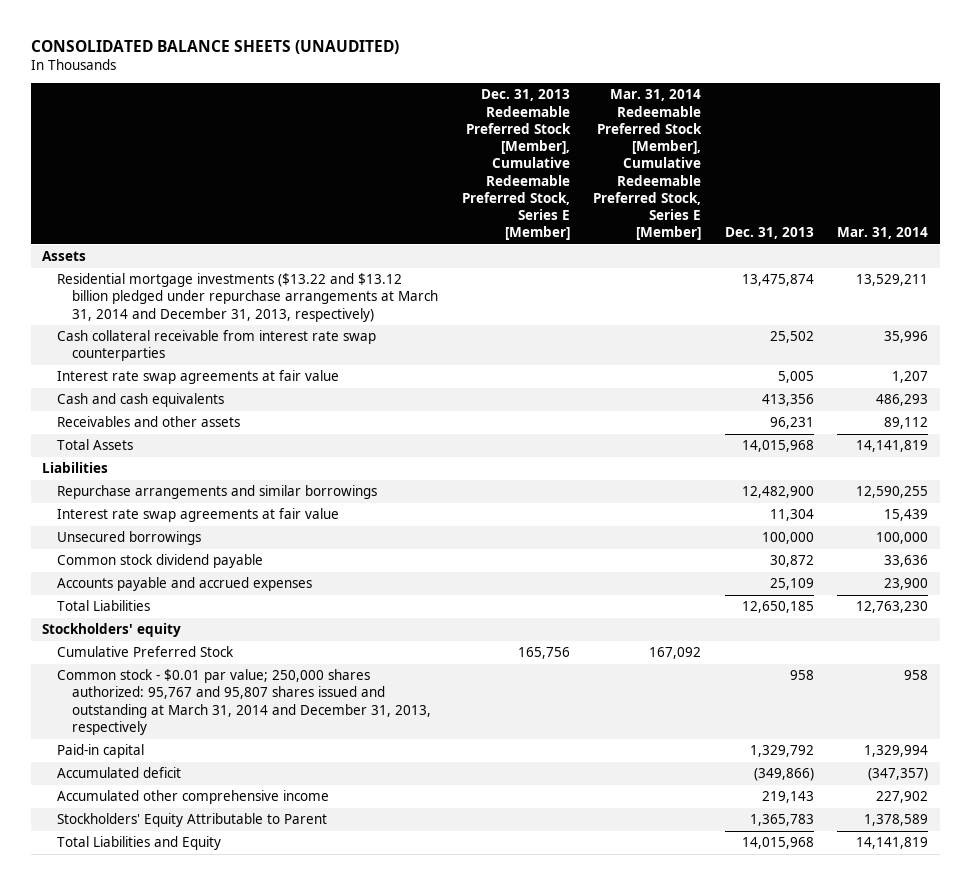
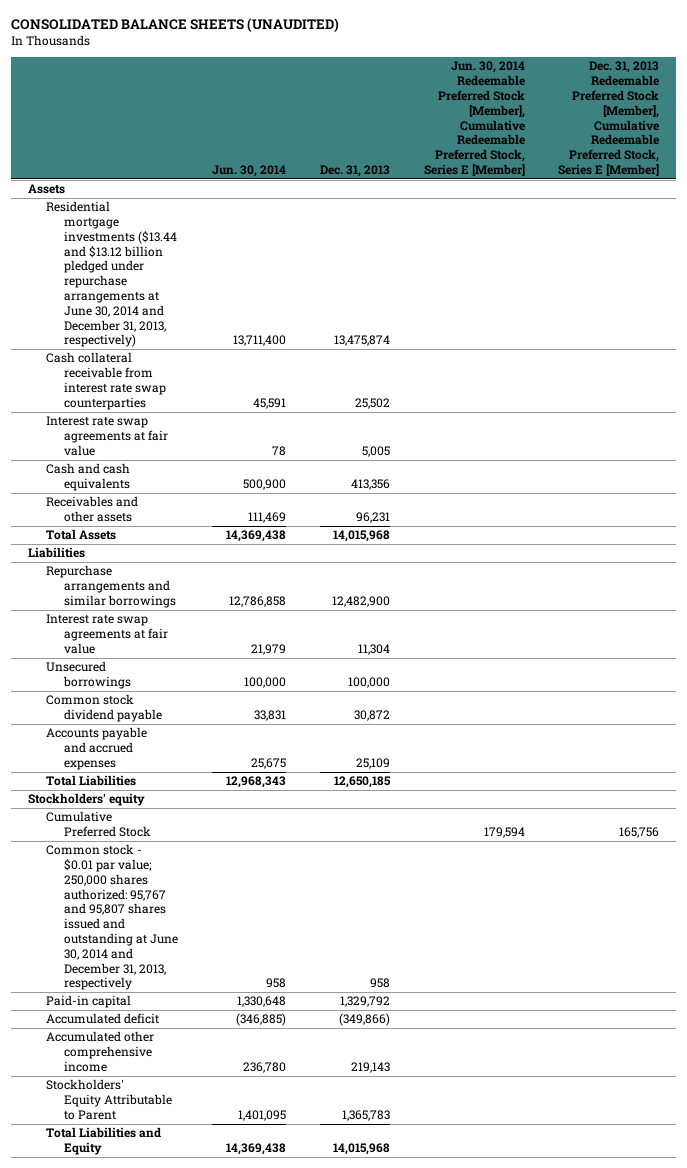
[593,89,703,241] Mar. 31, 2014 Redeemable Preferred Stock [Member], Cumulative Redeemable Preferred Stock, Series E [Member] -> none
[837,227,929,240] Mar. 31, 2014 -> none
none -> [212,164,287,177] Jun. 30, 2014
none -> [423,61,525,176] Jun. 30, 2014 Redeemable Preferred Stock [Member], Cumulative Redeemable Preferred Stock, Series E [Member]
[57,273,439,322] Residential mortgage investments ($13.22 and $13.12 billion pledged under repurchase arrangements at March 31, 2014 and December 31, 2013, respectively) -> [46,201,178,348] Residential mortgage investments ($13.44 and $13.12 billion pledged under repurchase arrangements at June 30, 2014 and December 31, 2013, respectively)
[57,669,432,736] Common stock - $0.01 par value; 250,000 shares authorized: 95,767 and 95,807 shares issued and outstanding at March 31, 2014 and December 31, 2013, respectively -> [46,844,179,991] Common stock - $0.01 par value; 250,000 shares authorized: 95,767 and 95,807 shares issued and outstanding at June 30, 2014 and December 31, 2013, respectively

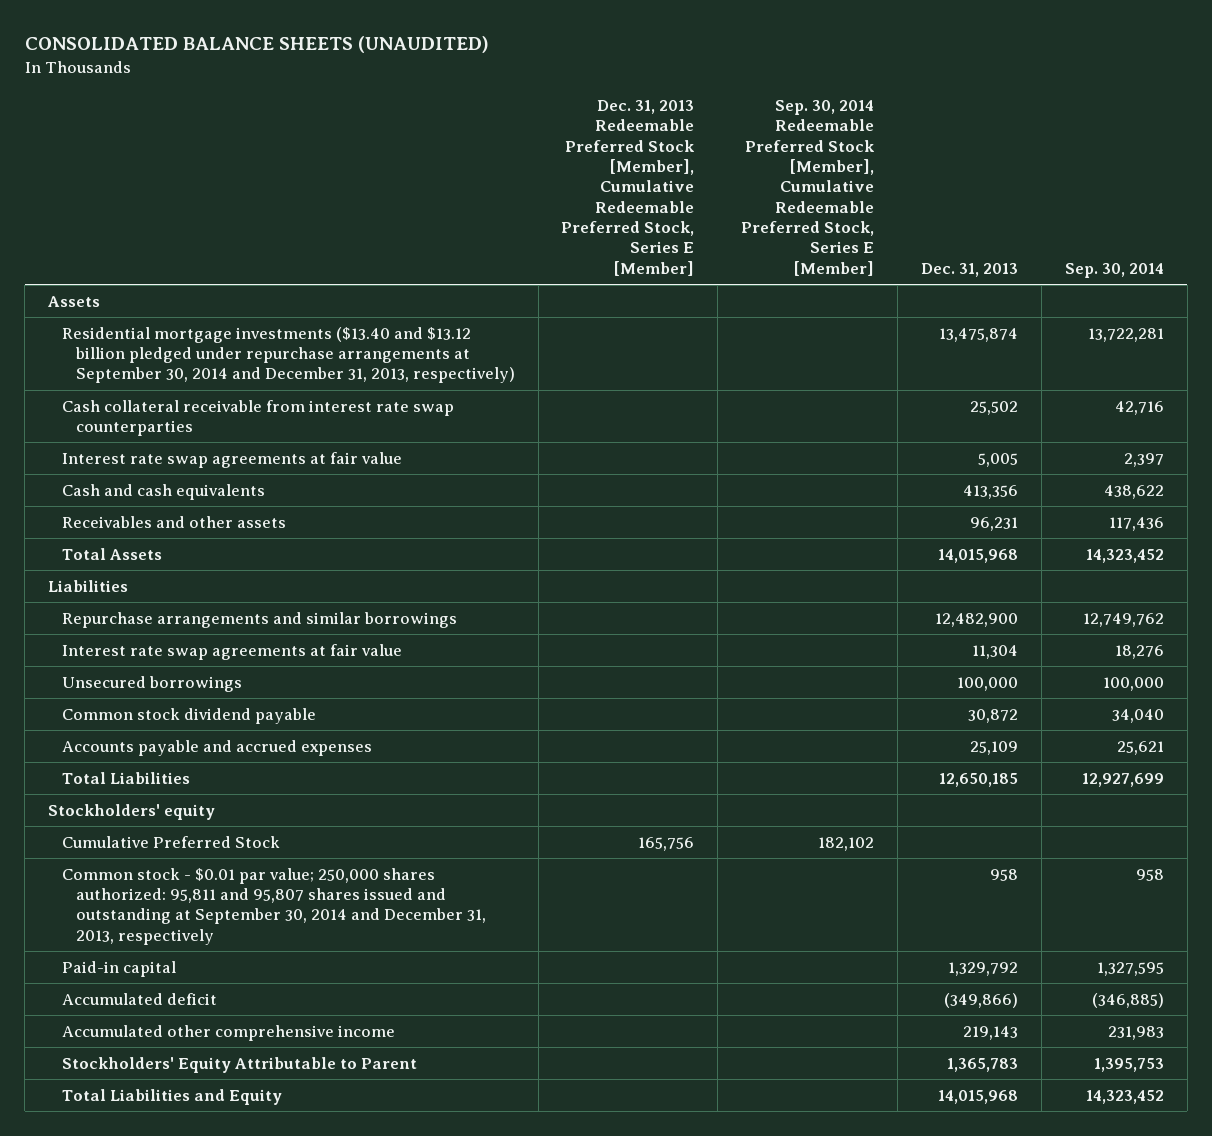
[212,164,287,177] Jun. 30, 2014 -> none
[423,61,525,176] Jun. 30, 2014 Redeemable Preferred Stock [Member], Cumulative Redeemable Preferred Stock, Series E [Member] -> none
none -> [741,99,876,276] Sep. 30, 2014 Redeemable Preferred Stock [Member], Cumulative Redeemable Preferred Stock, Series E [Member]
none -> [1064,262,1164,278] Sep. 30, 2014
[46,201,178,348] Residential mortgage investments ($13.44 and $13.12 billion pledged under repurchase arrangements at June 30, 2014 and December 31, 2013, respectively) -> [61,326,515,384] Residential mortgage investments ($13.40 and $13.12 billion pledged under repurchase arrangements at September 30, 2014 and December 31, 2013, respectively)
[46,844,179,991] Common stock - $0.01 par value; 250,000 shares authorized: 95,767 and 95,807 shares issued and outstanding at June 30, 2014 and December 31, 2013, respectively -> [61,867,486,945] Common stock - $0.01 par value; 250,000 shares authorized: 95,811 and 95,807 shares issued and outstanding at September 30, 2014 and December 31, 2013, respectively

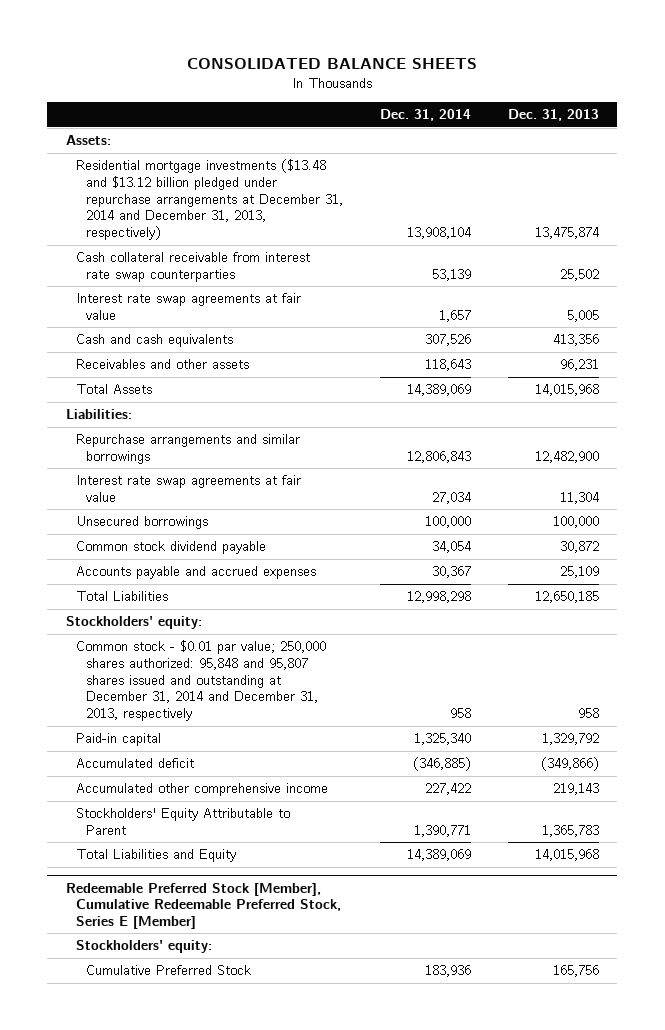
[24,36,489,54] CONSOLIDATED BALANCE SHEETS (UNAUDITED) -> [187,58,478,70] CONSOLIDATED BALANCE SHEETS
[561,99,696,276] Dec. 31, 2013 Redeemable Preferred Stock [Member], Cumulative Redeemable Preferred Stock, Series E [Member] -> none
[741,99,876,276] Sep. 30, 2014 Redeemable Preferred Stock [Member], Cumulative Redeemable Preferred Stock, Series E [Member] -> none
[1064,262,1164,278] Sep. 30, 2014 -> none
none -> [379,109,471,122] Dec. 31, 2014
[48,295,101,307] Assets -> [65,135,111,146] Assets:
[61,326,515,384] Residential mortgage investments ($13.40 and $13.12 billion pledged under repurchase arrangements at September 30, 2014 and December 31, 2013, respectively) -> [75,159,344,241] Residential mortgage investments ($13.48 and $13.12 billion pledged under repurchase arrangements at December 31, 2014 and December 31, 2013, respectively)
[48,579,129,592] Liabilities -> [65,409,132,420] Liabilities:
[61,835,280,848] Cumulative Preferred Stock -> none
[48,803,216,820] Stockholders' equity -> [65,616,202,630] Stockholders' equity:
[61,867,486,945] Common stock - $0.01 par value; 250,000 shares authorized: 95,811 and 95,807 shares issued and outstanding at September 30, 2014 and December 31, 2013, respectively -> [75,640,326,722] Common stock - $0.01 par value; 250,000 shares authorized: 95,848 and 95,807 shares issued and outstanding at December 31, 2014 and December 31, 2013, respectively
none -> [65,882,341,930] Redeemable Preferred Stock [Member], Cumulative Redeemable Preferred Stock, Series E [Member]
none -> [75,940,212,954] Stockholders' equity:
none -> [86,965,252,976] Cumulative Preferred Stock

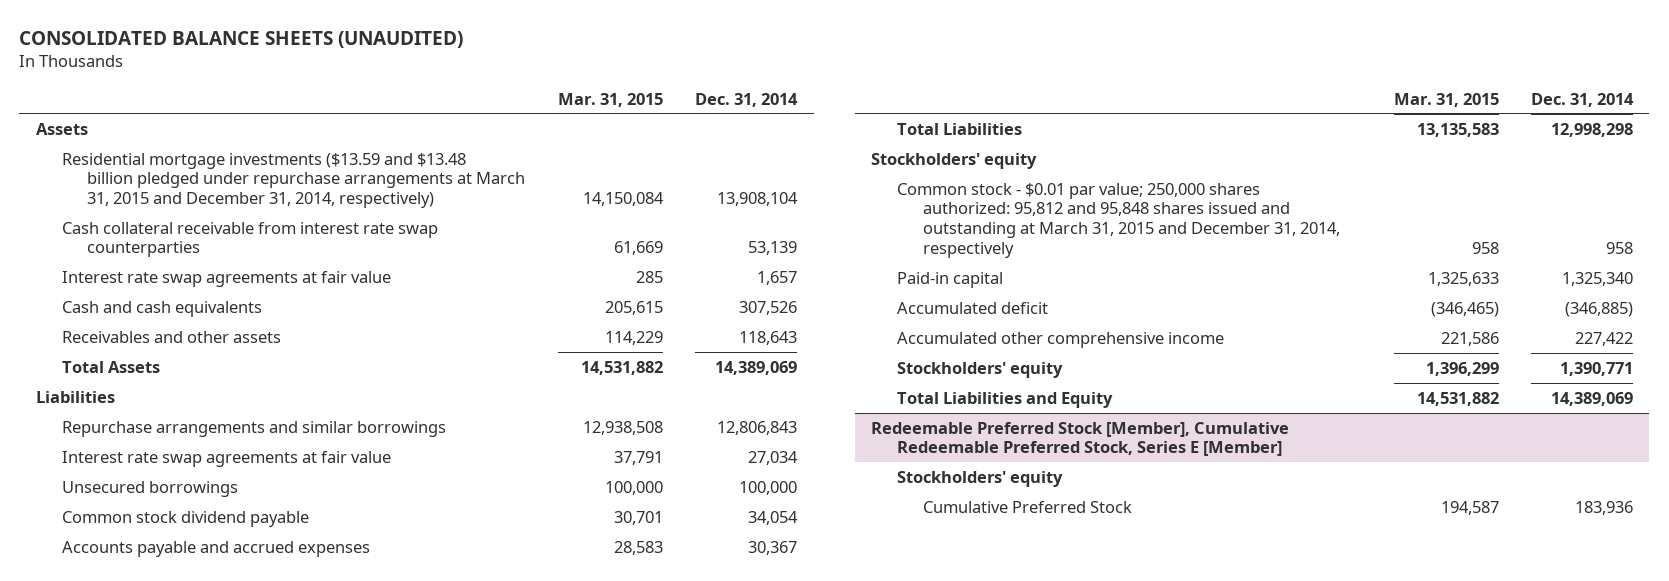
[187,58,478,70] CONSOLIDATED BALANCE SHEETS -> [19,30,464,48] CONSOLIDATED BALANCE SHEETS (UNAUDITED)
[507,109,599,122] Dec. 31, 2013 -> none
none -> [557,92,663,107] Mar. 31, 2015
[65,135,111,146] Assets: -> [35,122,88,135] Assets
[75,159,344,241] Residential mortgage investments ($13.48 and $13.12 billion pledged under repurchase arrangements at December 31, 2014 and December 31, 2013, respectively) -> [61,152,526,209] Residential mortgage investments ($13.59 and $13.48 billion pledged under repurchase arrangements at March 31, 2015 and December 31, 2014, respectively)
[65,409,132,420] Liabilities: -> [35,390,115,403] Liabilities
[65,616,202,630] Stockholders' equity: -> [871,152,1038,169] Stockholders' equity
[75,640,326,722] Common stock - $0.01 par value; 250,000 shares authorized: 95,848 and 95,807 shares issued and outstanding at December 31, 2014 and December 31, 2013, respectively -> [897,182,1341,258] Common stock - $0.01 par value; 250,000 shares authorized: 95,812 and 95,848 shares issued and outstanding at March 31, 2015 and December 31, 2014, respectively
[75,808,290,835] Stockholders' Equity Attributable to Parent -> [897,361,1064,378] Stockholders' equity
[75,940,212,954] Stockholders' equity: -> [897,470,1064,487] Stockholders' equity

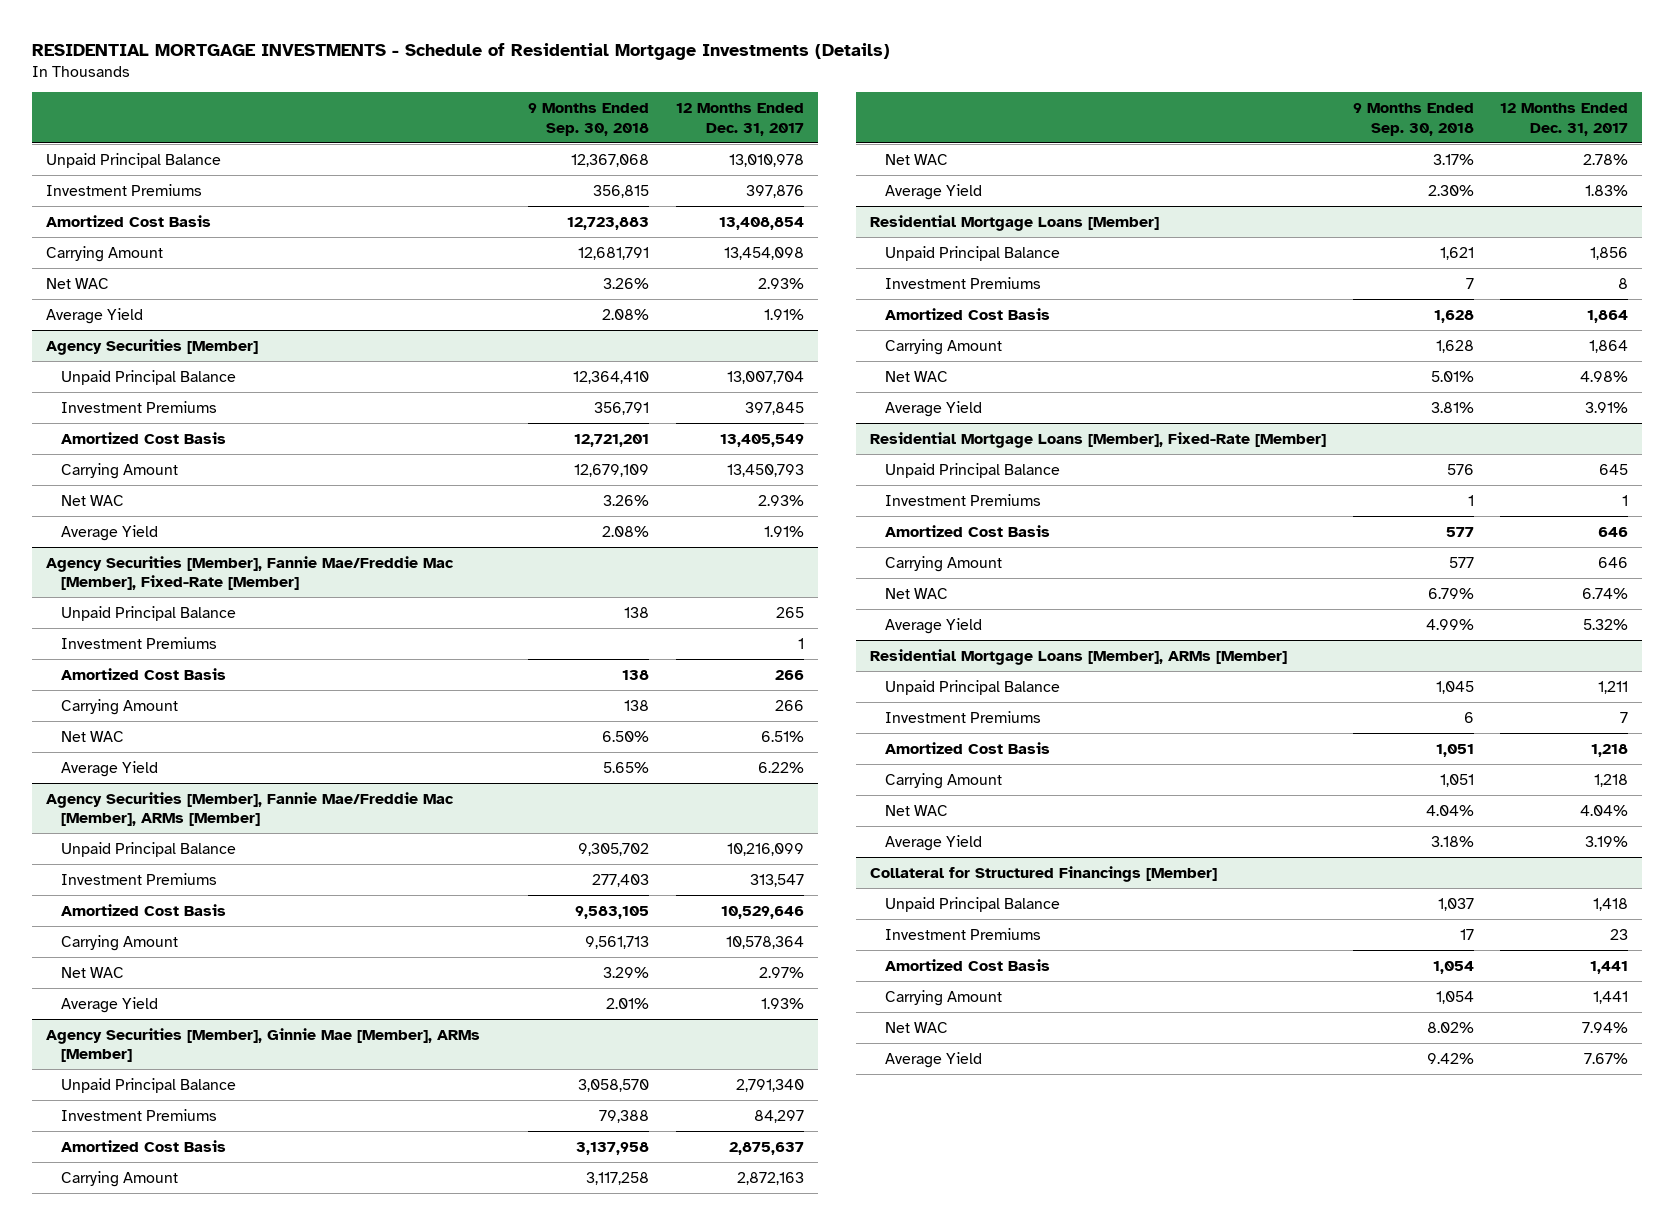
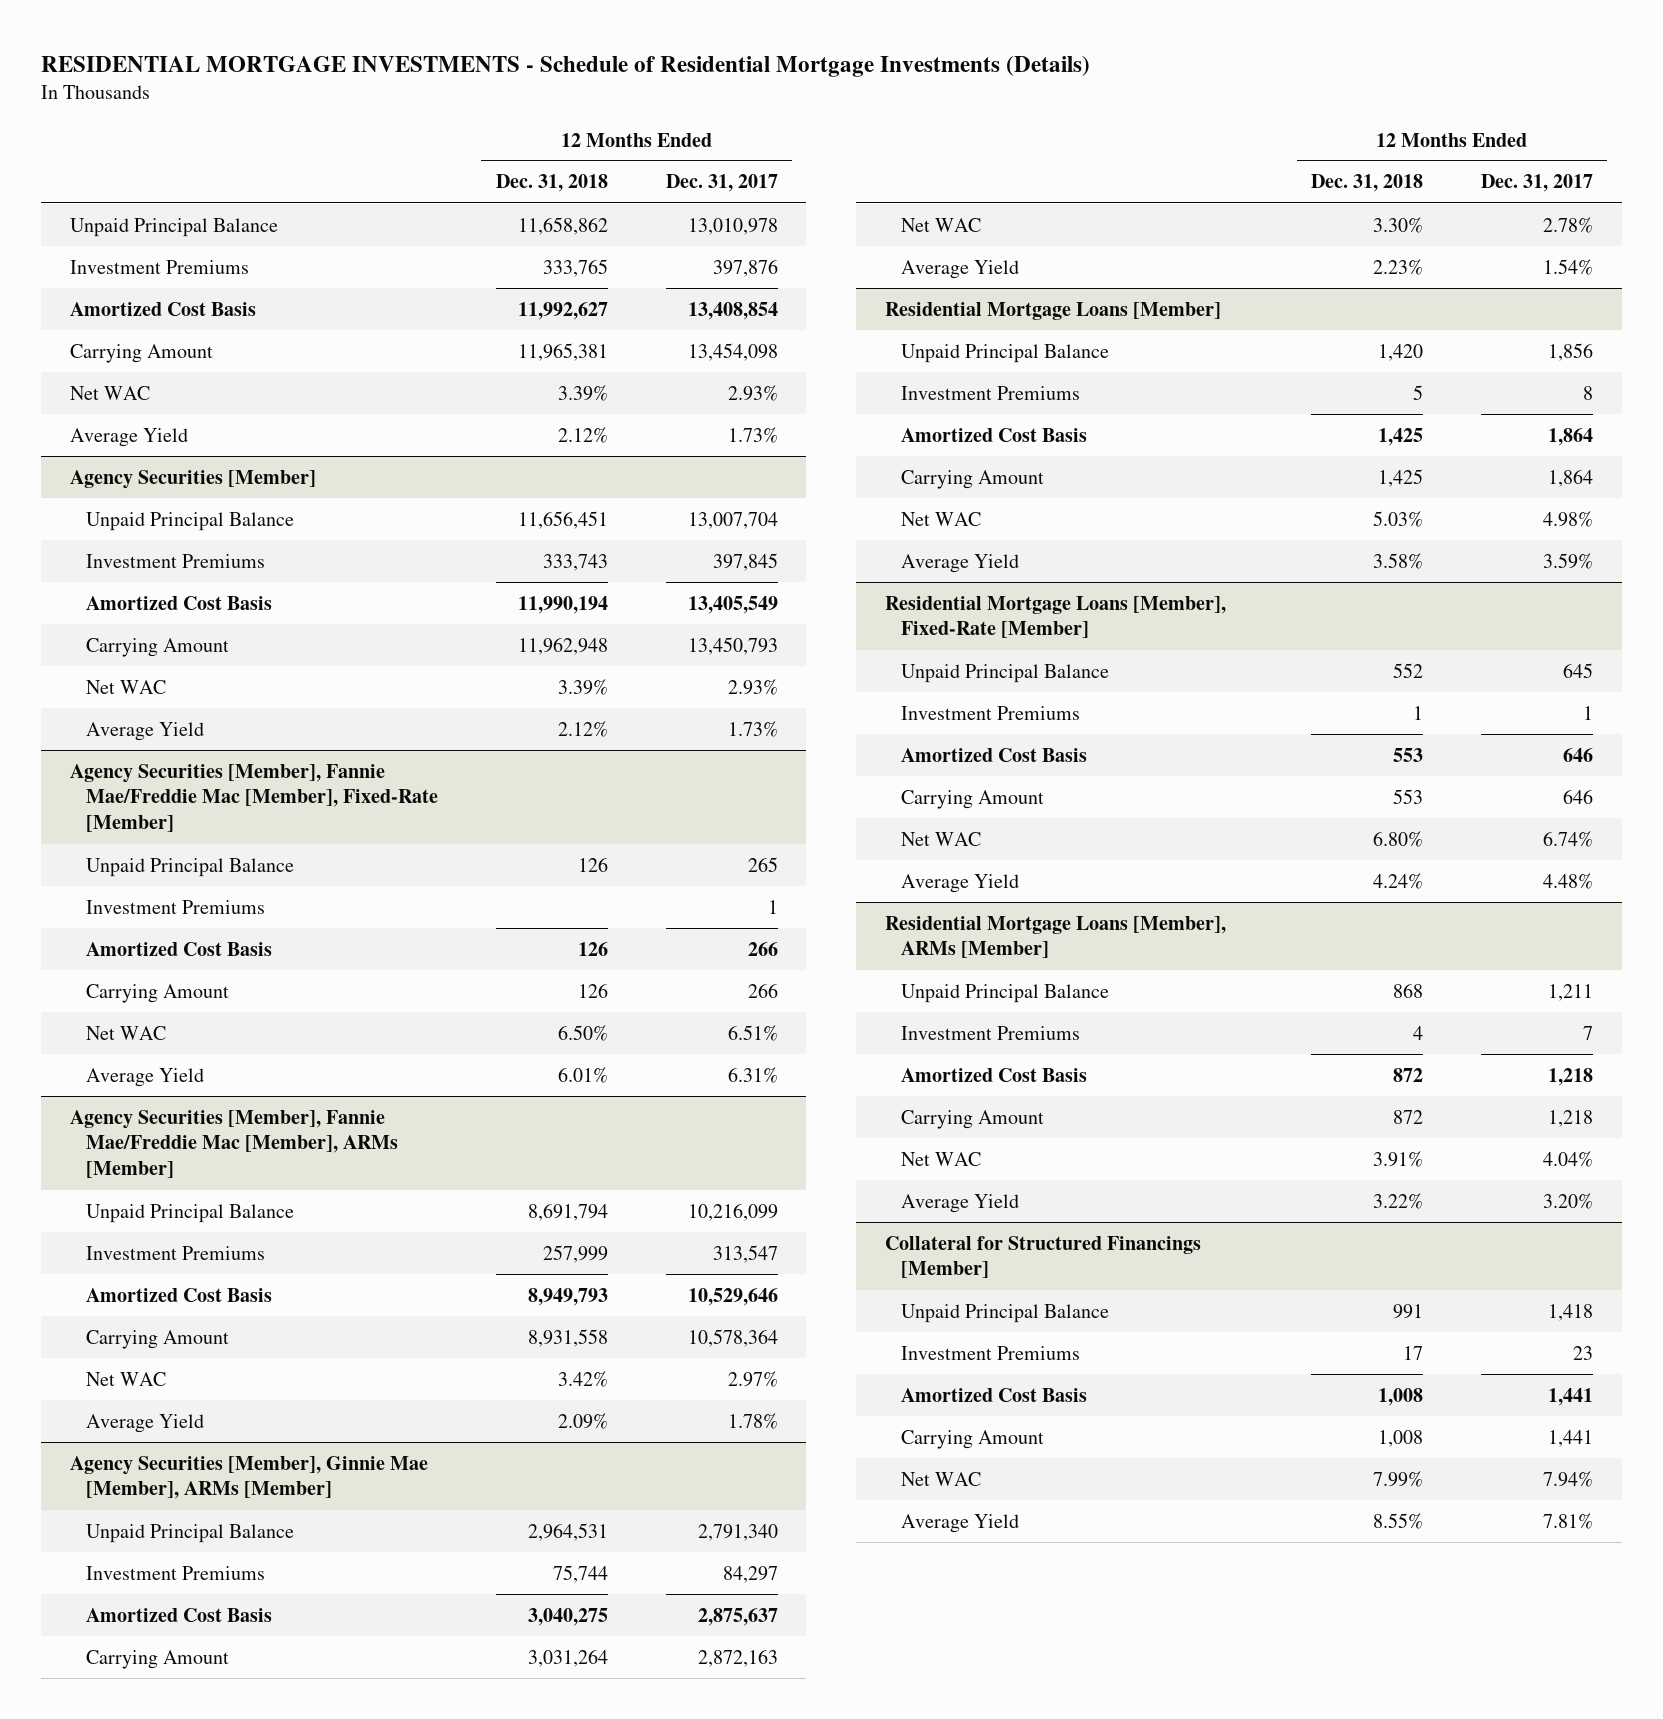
[528,103,650,136] 9 Months Ended Sep. 30, 2018 -> none
none -> [495,174,608,193] Dec. 31, 2018
[764,308,805,320] 1.91% -> [727,426,778,443] 1.73%
[764,525,805,537] 1.91% -> [727,720,778,737] 1.73%
[758,761,805,773] 6.22% -> [727,1066,778,1083] 6.31%
[761,997,805,1009] 1.93% -> [727,1412,778,1429] 1.78%
[1585,184,1629,196] 1.83% -> [1542,258,1593,275] 1.54%
[1585,401,1629,413] 3.91% -> [1542,552,1593,569] 3.59%
[1583,618,1629,630] 5.32% -> [1542,872,1593,889] 4.48%
[1585,835,1629,847] 3.19% -> [1542,1192,1593,1209] 3.20%
[1584,1052,1629,1064] 7.67% -> [1542,1512,1593,1529] 7.81%

